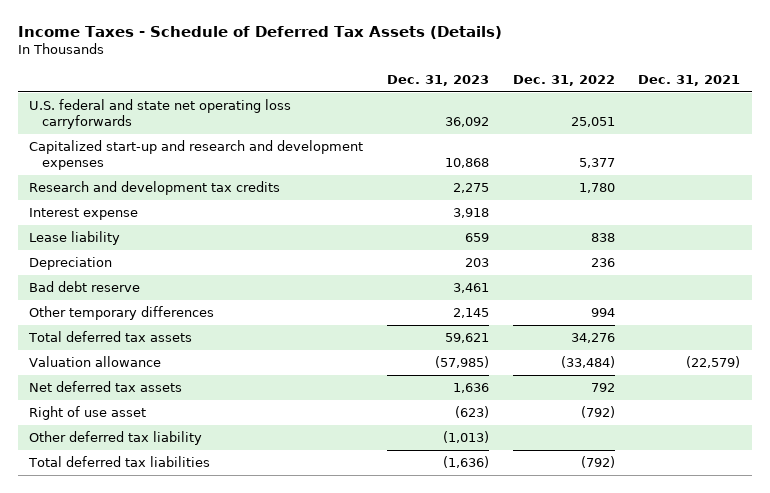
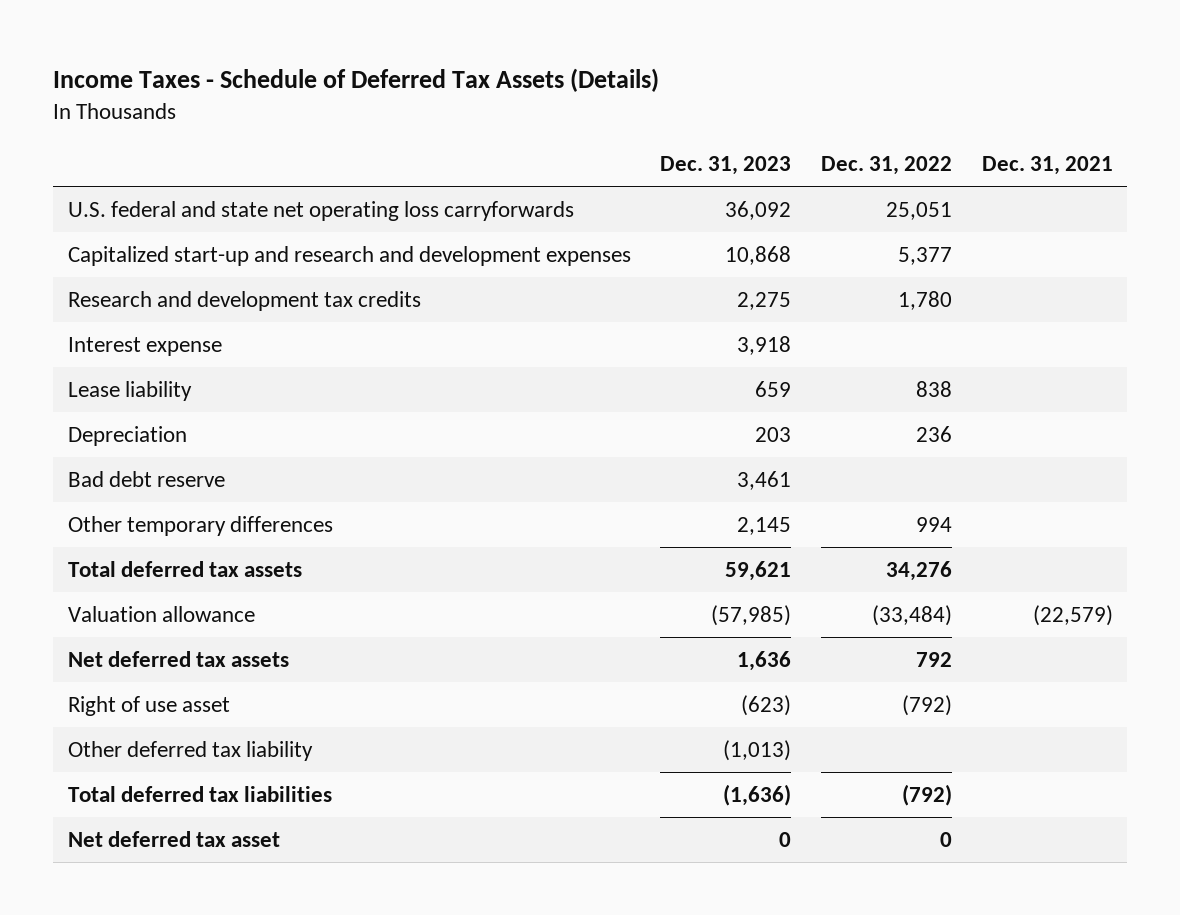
none -> [67,830,280,847] Net deferred tax asset

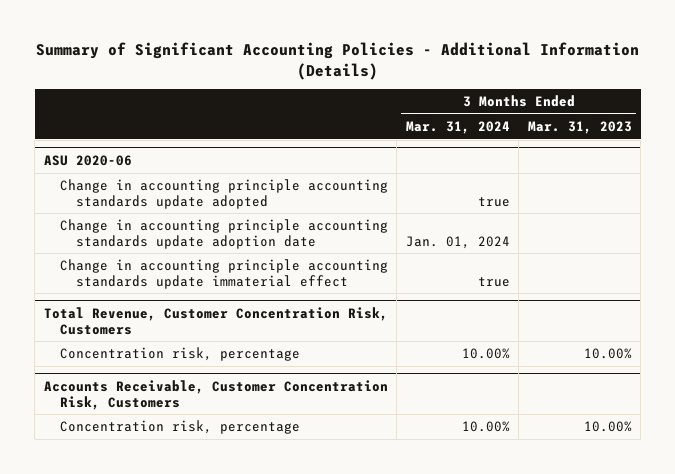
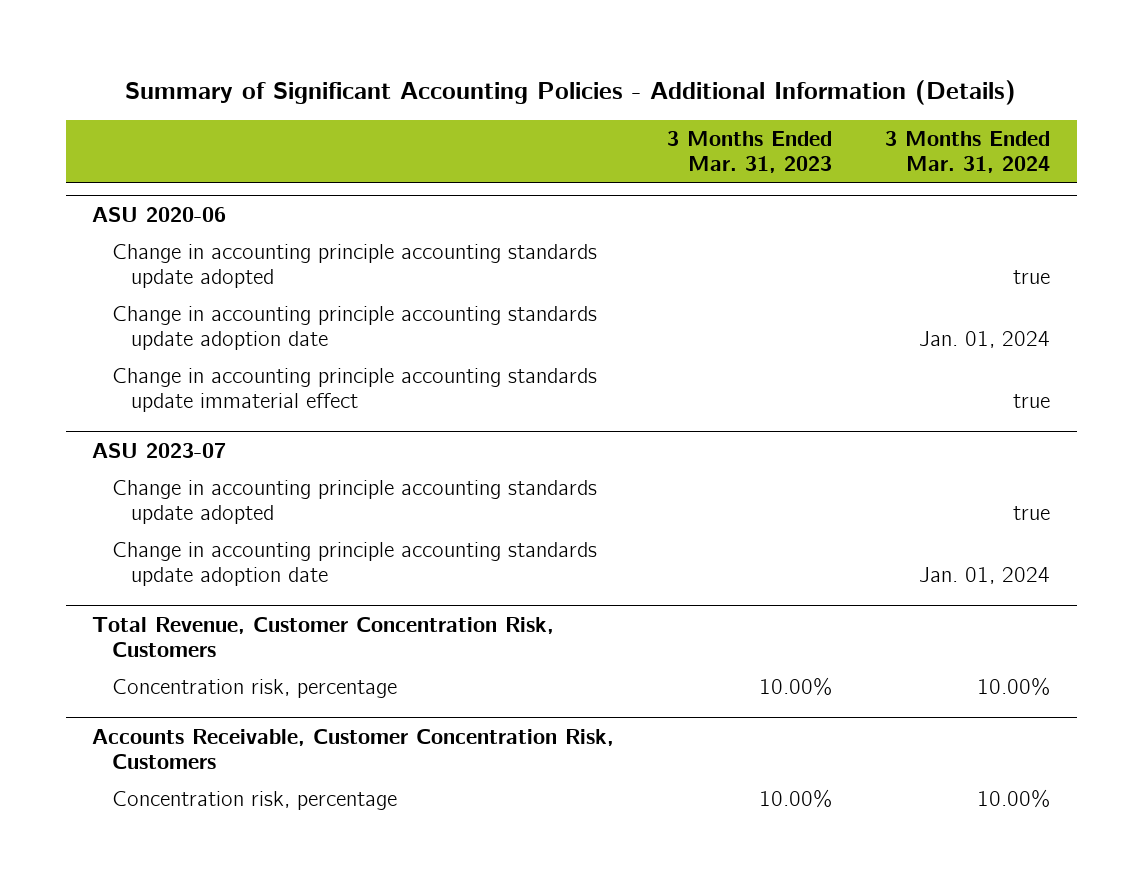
none -> [92,442,227,458] ASU 2023-07
none -> [111,479,597,525] Change in accounting principle accounting standards update adopted
none -> [111,541,597,587] Change in accounting principle accounting standards update adoption date

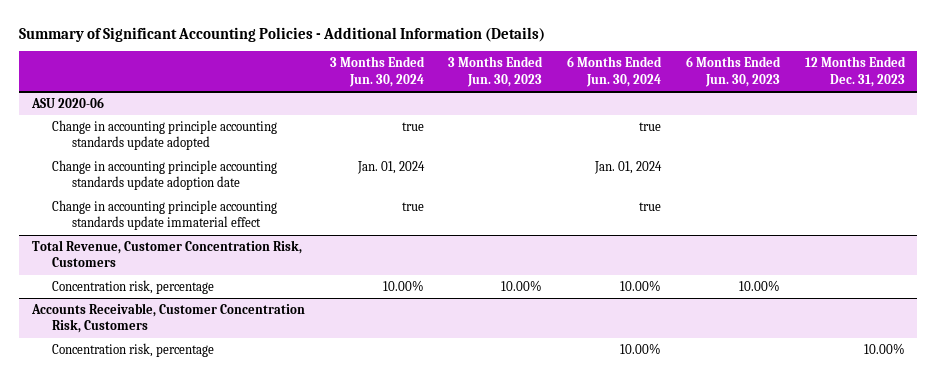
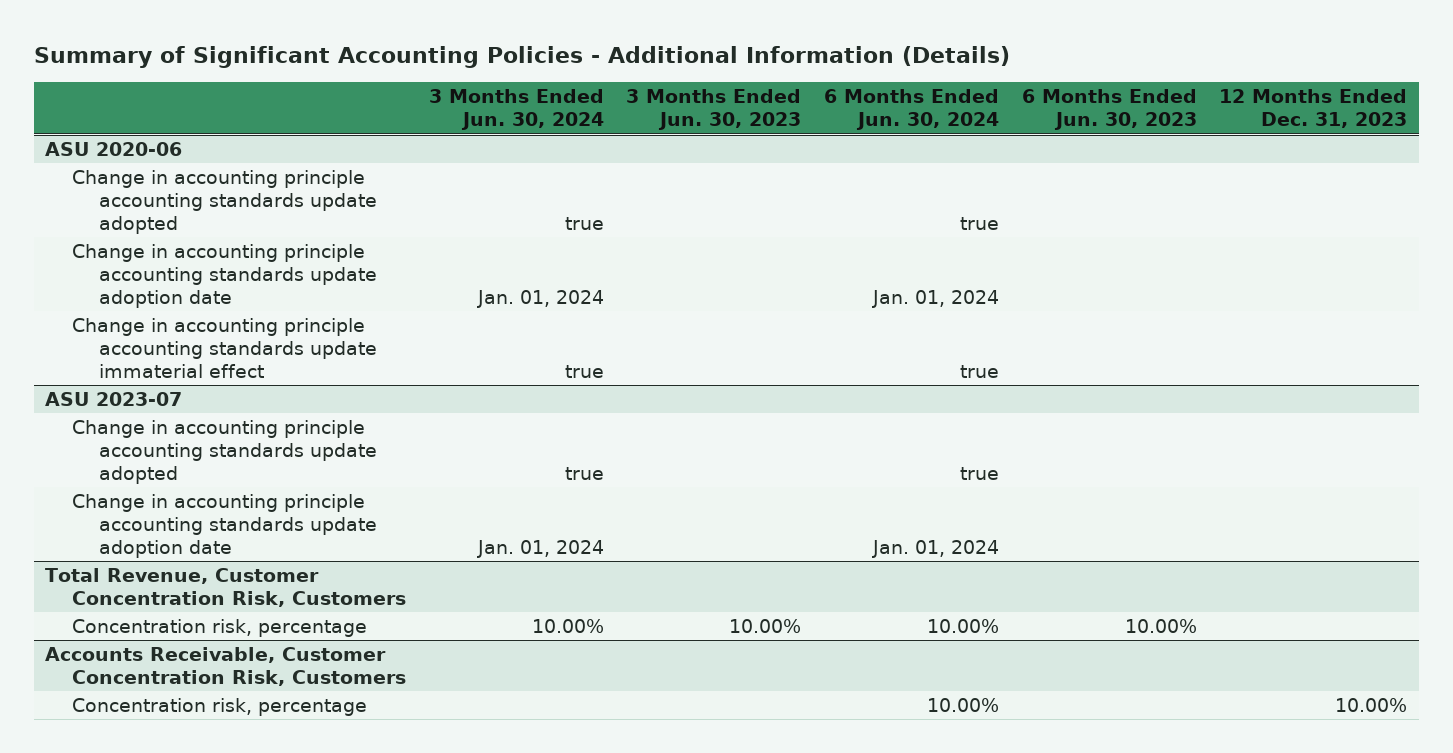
none -> [45,392,183,407] ASU 2023-07
none -> [71,420,377,485] Change in accounting principle accounting standards update adopted
none -> [71,494,377,559] Change in accounting principle accounting standards update adoption date

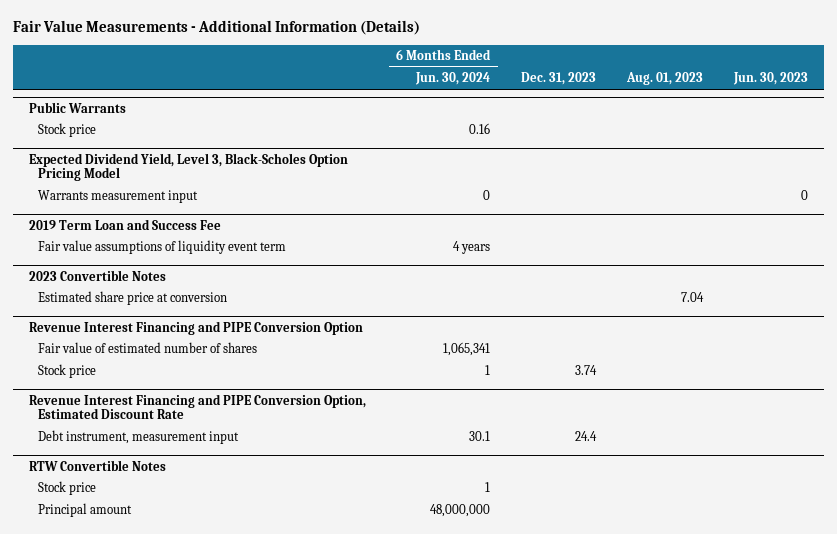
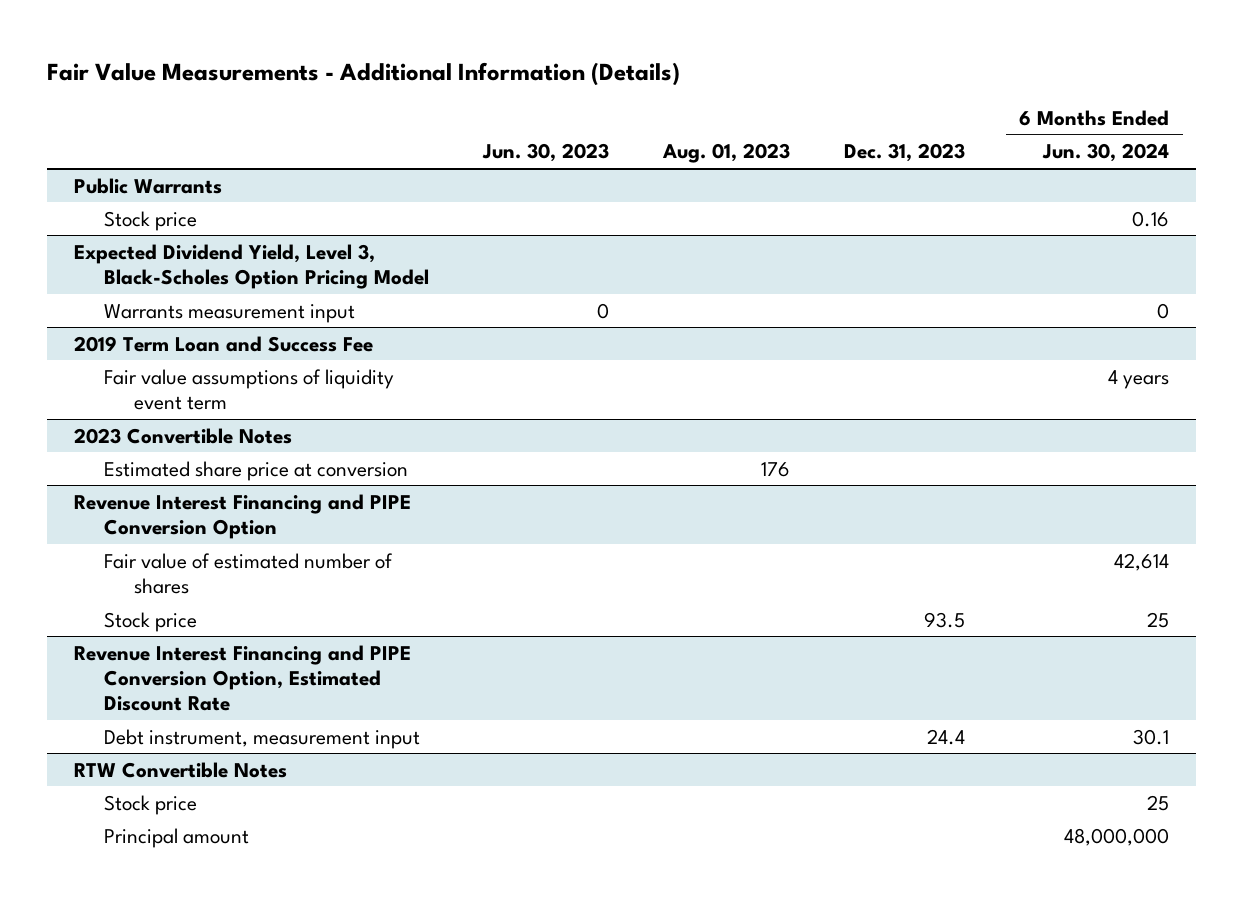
[681,292,705,303] 7.04 -> [761,461,791,477] 176
[443,342,491,357] 1,065,341 -> [1114,552,1170,571] 42,614
[485,365,491,376] 1 -> [1147,611,1170,628] 25
[575,365,598,376] 3.74 -> [924,611,966,628] 93.5
[485,482,491,493] 1 -> [1147,794,1170,811] 25

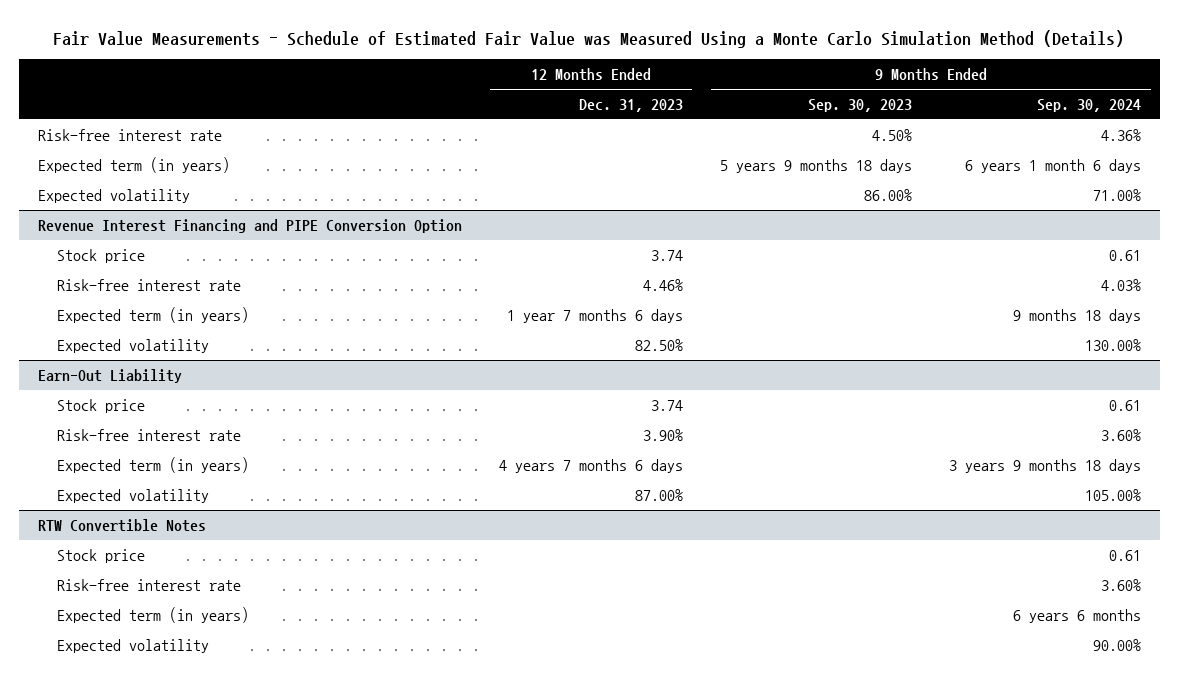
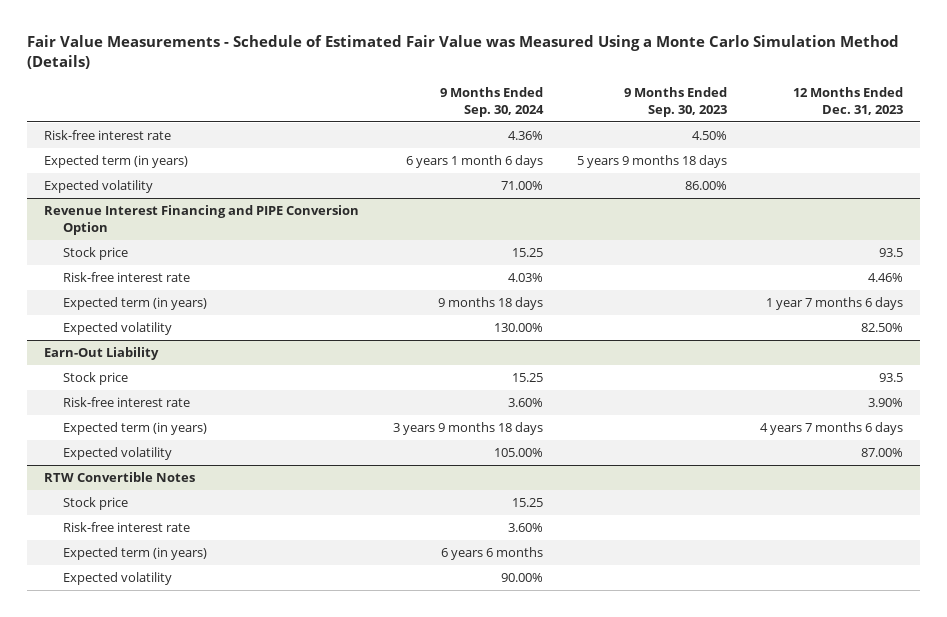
[650,249,683,261] 3.74 -> [879,248,904,258] 93.5
[1109,249,1142,261] 0.61 -> [511,248,543,258] 15.25
[650,399,683,411] 3.74 -> [879,373,904,383] 93.5
[1109,399,1142,411] 0.61 -> [511,373,543,383] 15.25
[1109,549,1142,561] 0.61 -> [511,498,543,508] 15.25

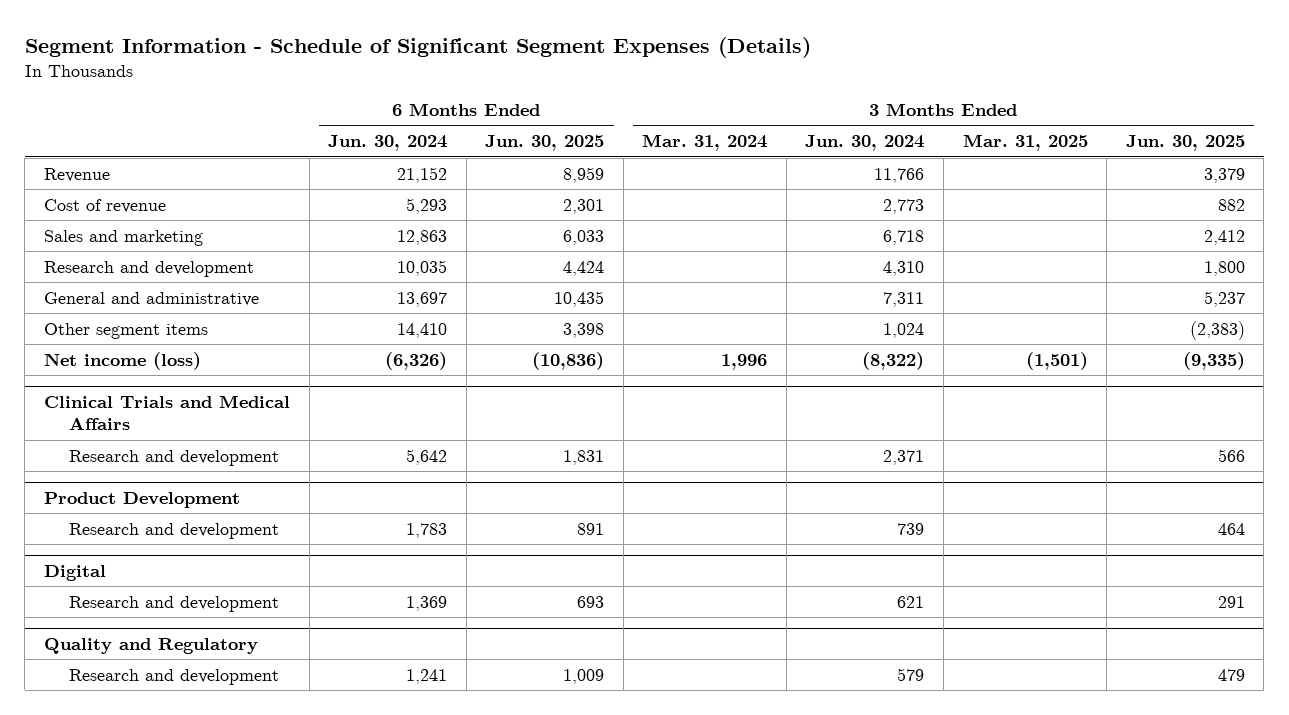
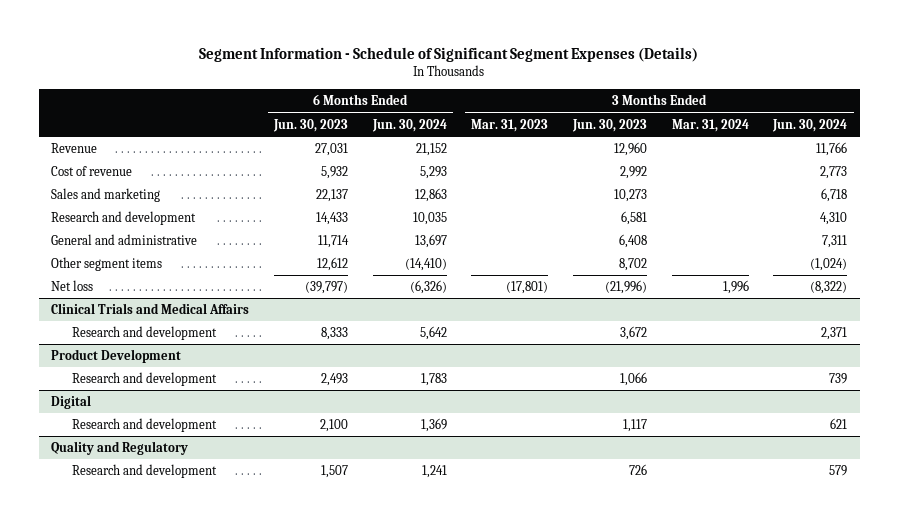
[485,135,605,152] Jun. 30, 2025 -> none
[962,134,1088,152] Mar. 31, 2025 -> none
[1125,135,1245,152] Jun. 30, 2025 -> none
none -> [273,118,349,132] Jun. 30, 2023
none -> [471,118,549,132] Mar. 31, 2023
none -> [572,118,648,132] Jun. 30, 2023
[397,322,448,338] 14,410 -> [404,258,447,272] (14,410)
[883,322,925,338] 1,024 -> [810,258,848,272] (1,024)
[43,351,201,370] Net income (loss) -> [51,280,94,292] Net loss

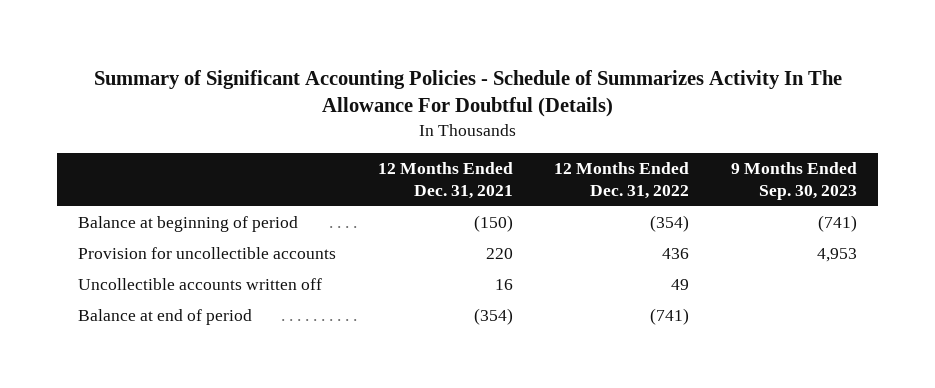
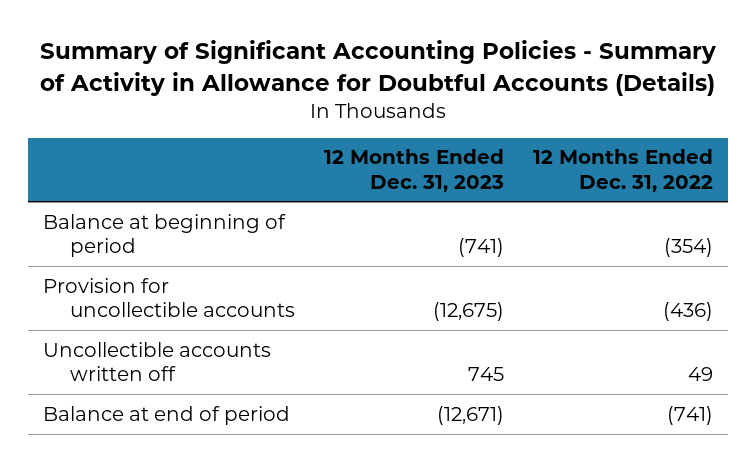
[93,69,842,117] Summary of Significant Accounting Policies - Schedule of Summarizes Activity In The Allowance For Doubtful (Details) -> [39,40,716,96] Summary of Significant Accounting Policies - Summary of Activity in Allowance for Doubtful Accounts (Details)
[377,162,513,200] 12 Months Ended Dec. 31, 2021 -> none
[731,162,858,201] 9 Months Ended Sep. 30, 2023 -> none
none -> [324,149,505,192] 12 Months Ended Dec. 31, 2023
[662,248,690,260] 436 -> [663,301,714,321] (436)

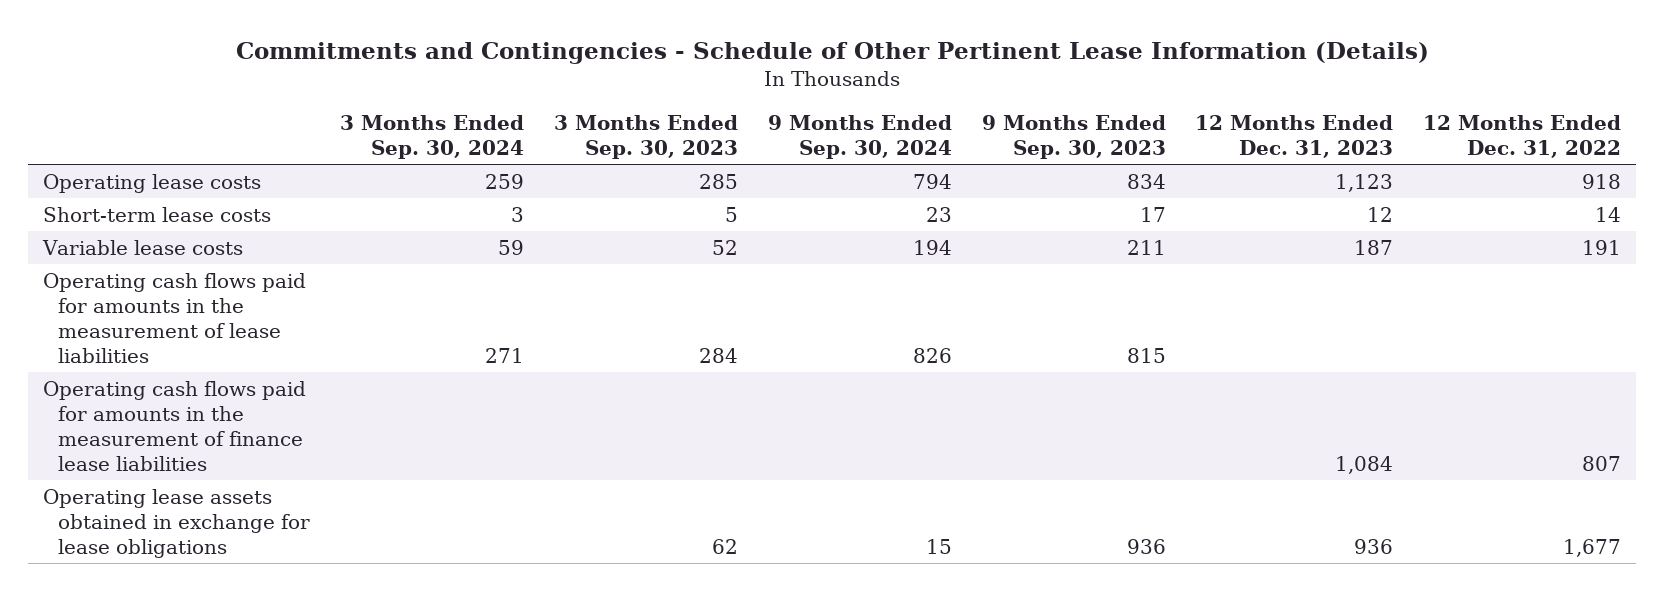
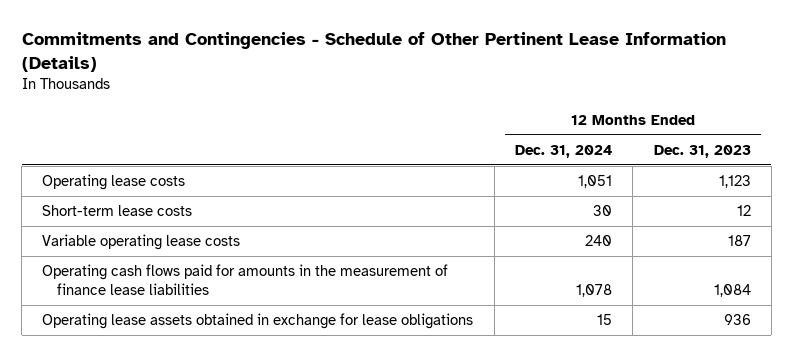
[340,115,525,160] 3 Months Ended Sep. 30, 2024 -> none
[553,115,738,160] 3 Months Ended Sep. 30, 2023 -> none
[767,115,952,160] 9 Months Ended Sep. 30, 2024 -> none
[981,115,1166,160] 9 Months Ended Sep. 30, 2023 -> none
[1423,115,1622,159] 12 Months Ended Dec. 31, 2022 -> none
none -> [514,144,612,158] Dec. 31, 2024
[43,272,307,364] Operating cash flows paid for amounts in the measurement of lease liabilities -> none
[42,239,244,255] Variable lease costs -> [42,234,241,251] Variable operating lease costs

